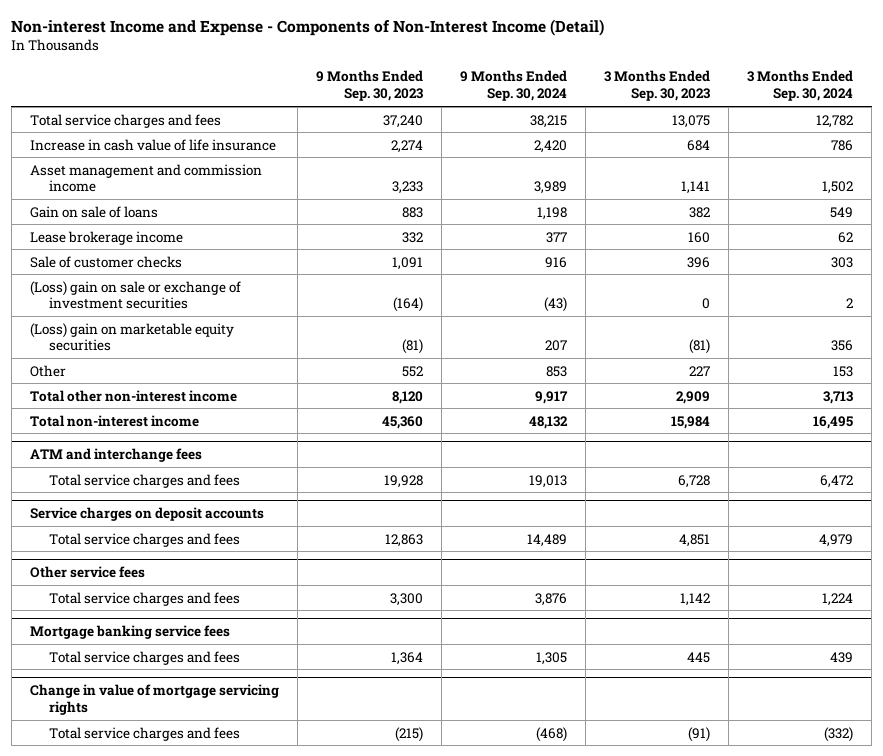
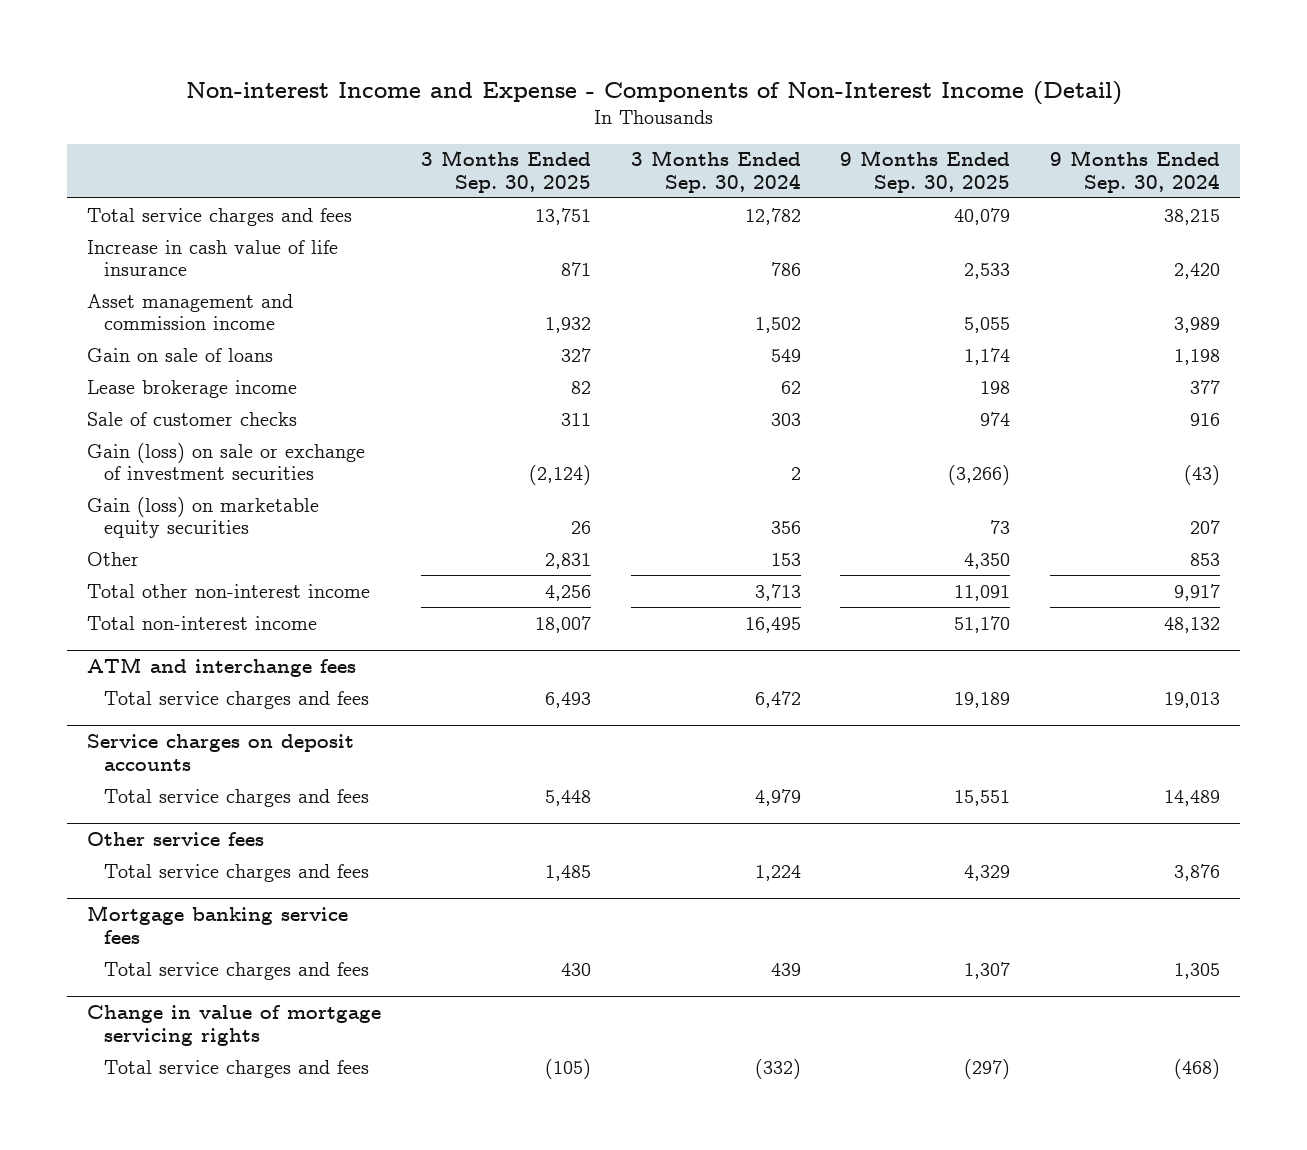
[315,70,423,102] 9 Months Ended Sep. 30, 2023 -> none
[604,70,711,102] 3 Months Ended Sep. 30, 2023 -> none
none -> [420,150,591,193] 3 Months Ended Sep. 30, 2025
none -> [840,150,1011,193] 9 Months Ended Sep. 30, 2025
[29,280,241,310] (Loss) gain on sale or exchange of investment securities -> [87,442,366,481] Gain (loss) on sale or exchange of investment securities
[29,322,234,352] (Loss) gain on marketable equity securities -> [87,496,320,539] Gain (loss) on marketable equity securities

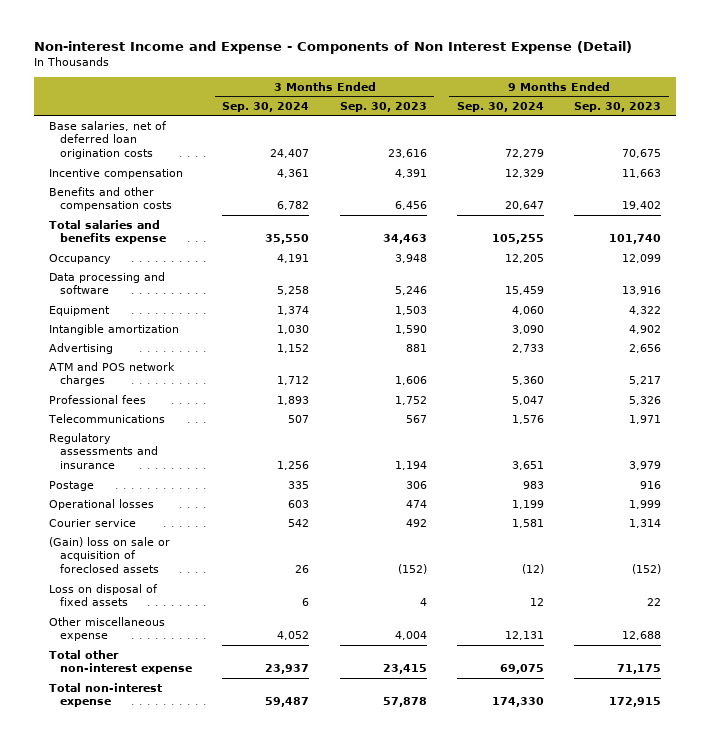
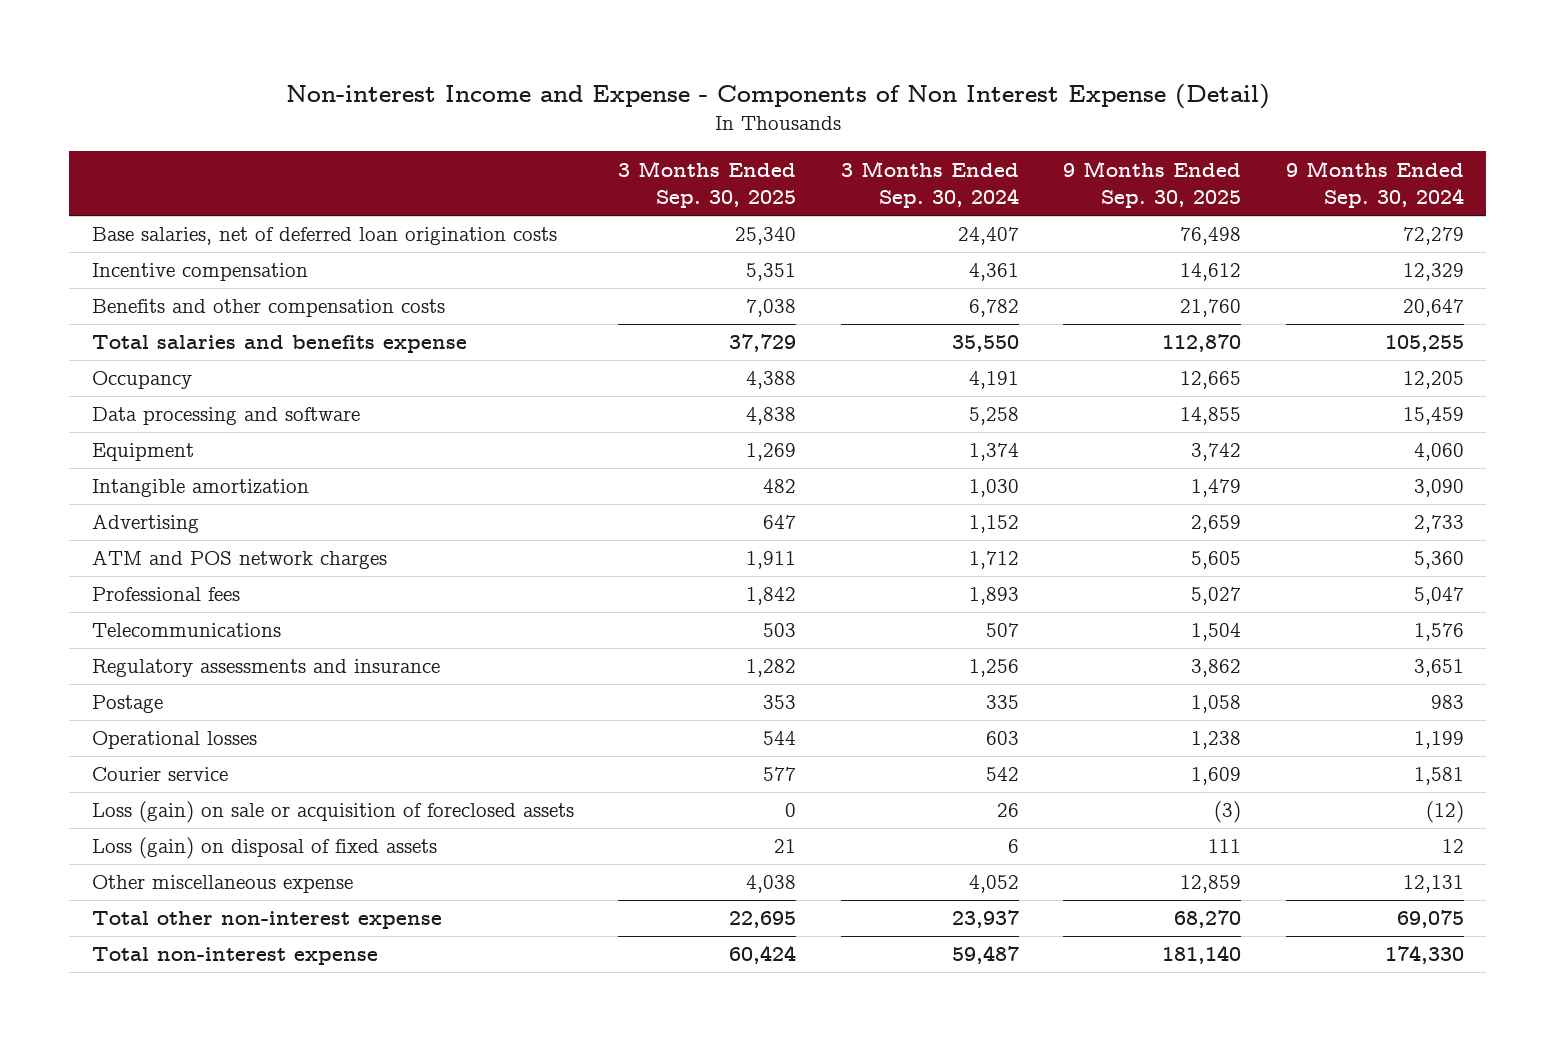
[339,101,427,112] Sep. 30, 2023 -> none
[574,101,662,112] Sep. 30, 2023 -> none
none -> [618,160,797,209] 3 Months Ended Sep. 30, 2025
none -> [1063,160,1242,209] 9 Months Ended Sep. 30, 2025
[49,536,171,574] (Gain) loss on sale or acquisition of foreclosed assets -> [91,801,574,824] Loss (gain) on sale or acquisition of foreclosed assets
[49,583,159,607] Loss on disposal of fixed assets -> [91,837,437,860] Loss (gain) on disposal of fixed assets

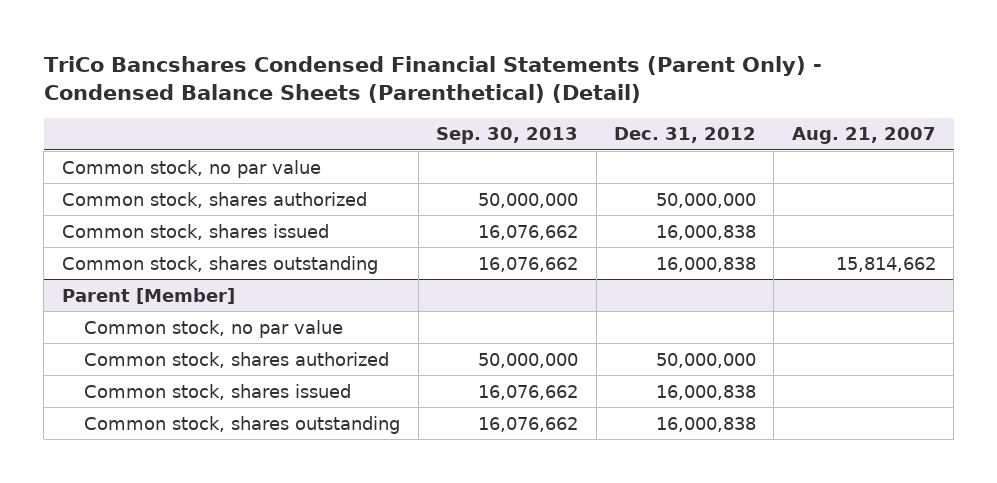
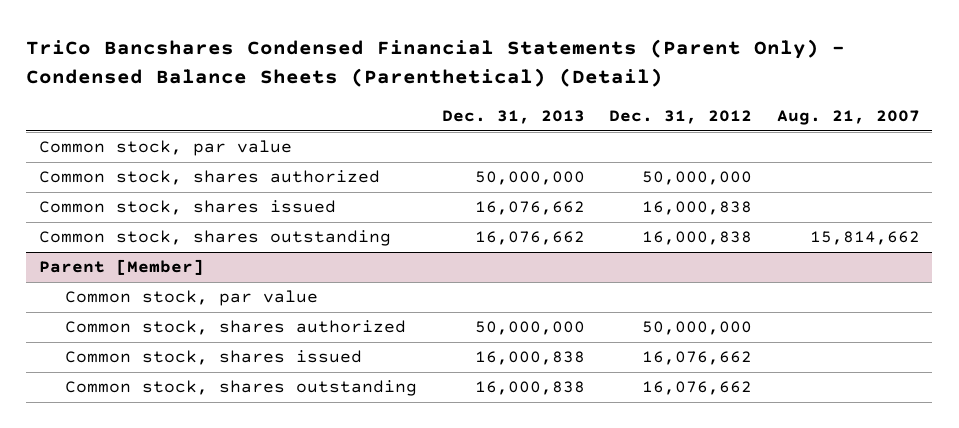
[436,127,579,145] Sep. 30, 2013 -> none
none -> [441,110,585,125] Dec. 31, 2013
[61,159,321,178] Common stock, no par value -> [38,140,292,157] Common stock, par value
[84,319,344,338] Common stock, no par value -> [65,290,319,307] Common stock, par value
[656,384,757,400] 16,000,838 -> [642,351,753,366] 16,076,662
[656,416,757,432] 16,000,838 -> [642,381,753,396] 16,076,662

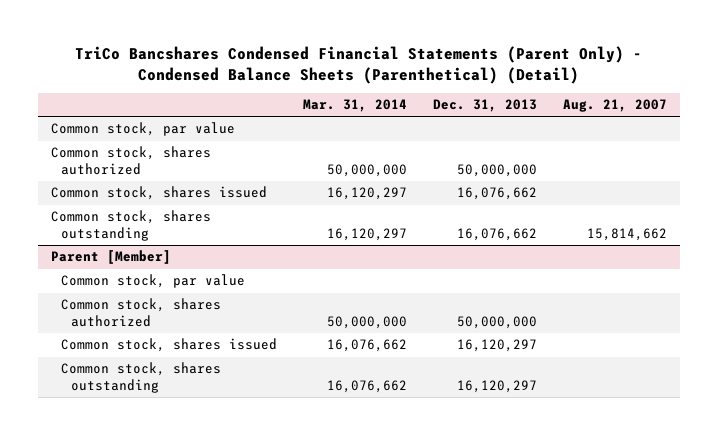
[609,110,753,125] Dec. 31, 2012 -> none
none -> [302,99,407,113] Mar. 31, 2014
[474,351,585,366] 16,000,838 -> [456,339,537,353] 16,120,297
[474,381,585,396] 16,000,838 -> [456,379,537,393] 16,120,297

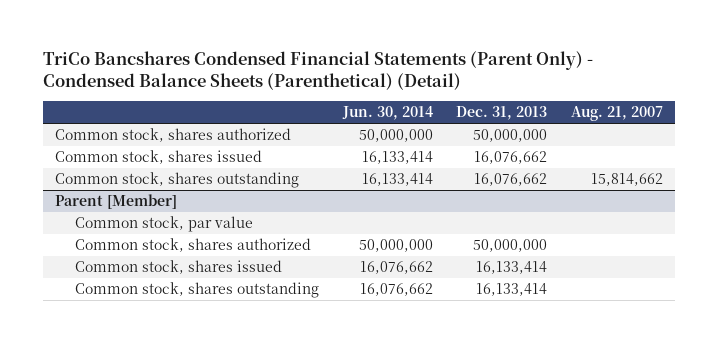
[302,99,407,113] Mar. 31, 2014 -> none
none -> [341,106,433,121] Jun. 30, 2014
[51,122,236,137] Common stock, par value -> none
[456,339,537,353] 16,120,297 -> [476,261,548,275] 16,133,414
[456,379,537,393] 16,120,297 -> [476,283,548,297] 16,133,414

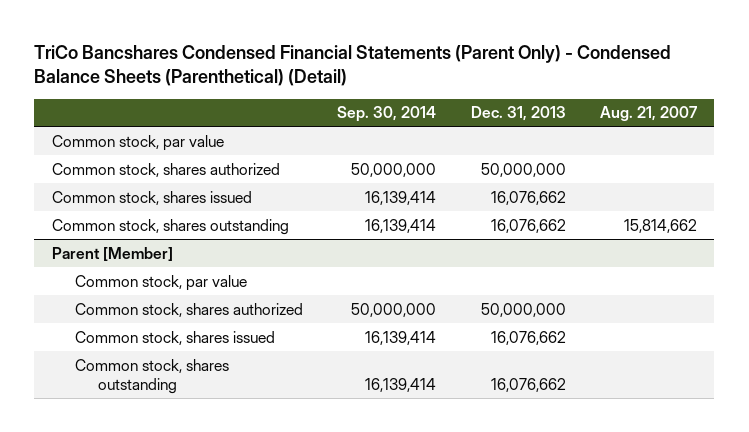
[341,106,433,121] Jun. 30, 2014 -> none
none -> [337,106,437,123] Sep. 30, 2014
none -> [51,134,224,151] Common stock, par value
[476,261,548,275] 16,133,414 -> [490,330,566,345] 16,076,662
[476,283,548,297] 16,133,414 -> [490,377,566,392] 16,076,662

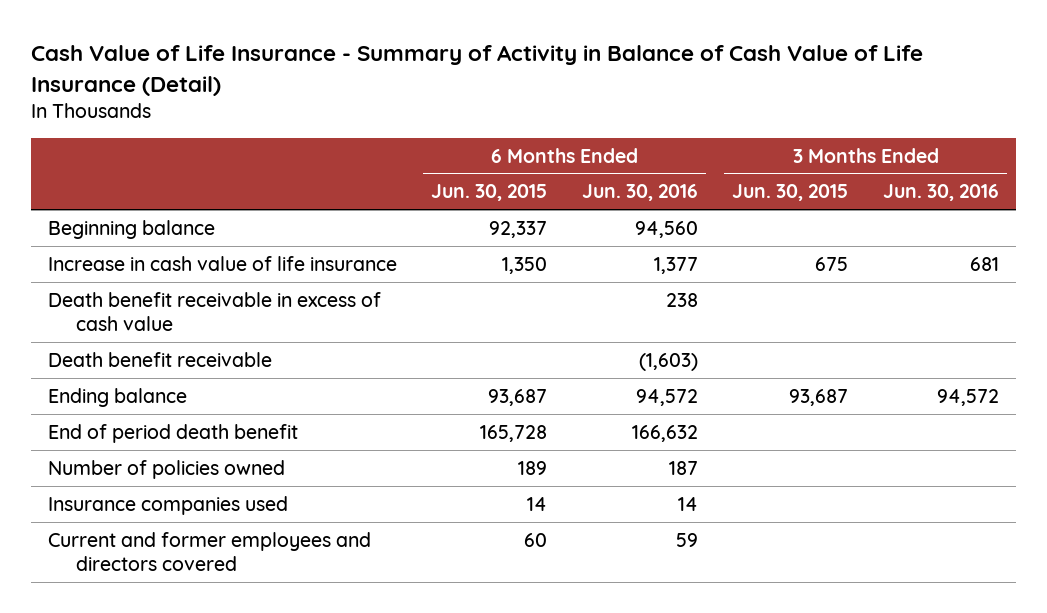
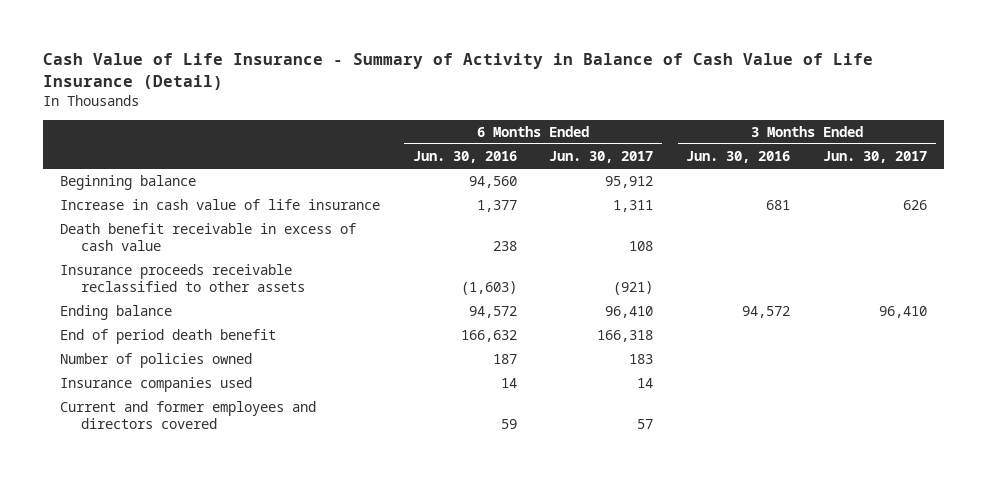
[431,184,548,202] Jun. 30, 2015 -> none
[732,184,849,202] Jun. 30, 2015 -> none
none -> [549,151,654,164] Jun. 30, 2017
none -> [823,151,928,164] Jun. 30, 2017
[47,351,272,367] Death benefit receivable -> [59,264,305,292] Insurance proceeds receivable reclassified to other assets

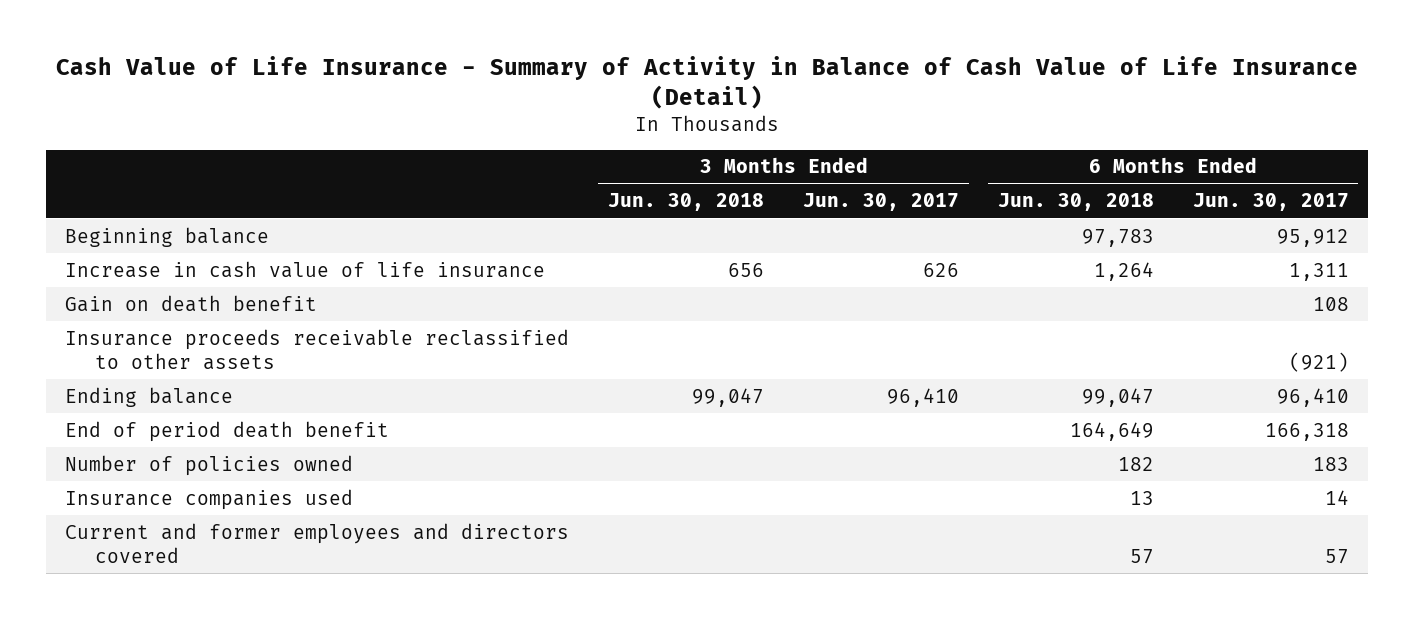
[412,151,517,164] Jun. 30, 2016 -> none
[686,151,791,164] Jun. 30, 2016 -> none
none -> [608,193,765,212] Jun. 30, 2018
none -> [997,193,1154,212] Jun. 30, 2018
[59,223,356,251] Death benefit receivable in excess of cash value -> none
none -> [65,294,318,312] Gain on death benefit

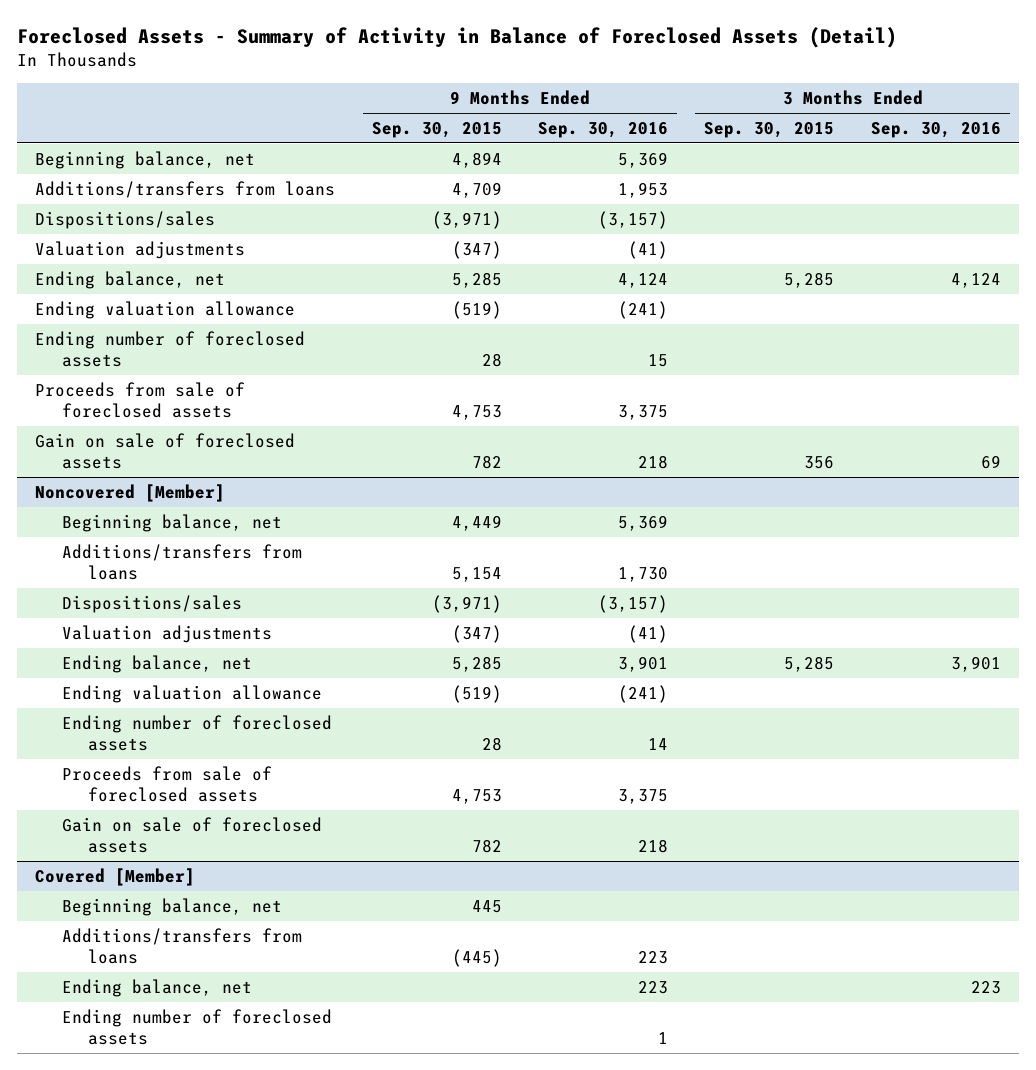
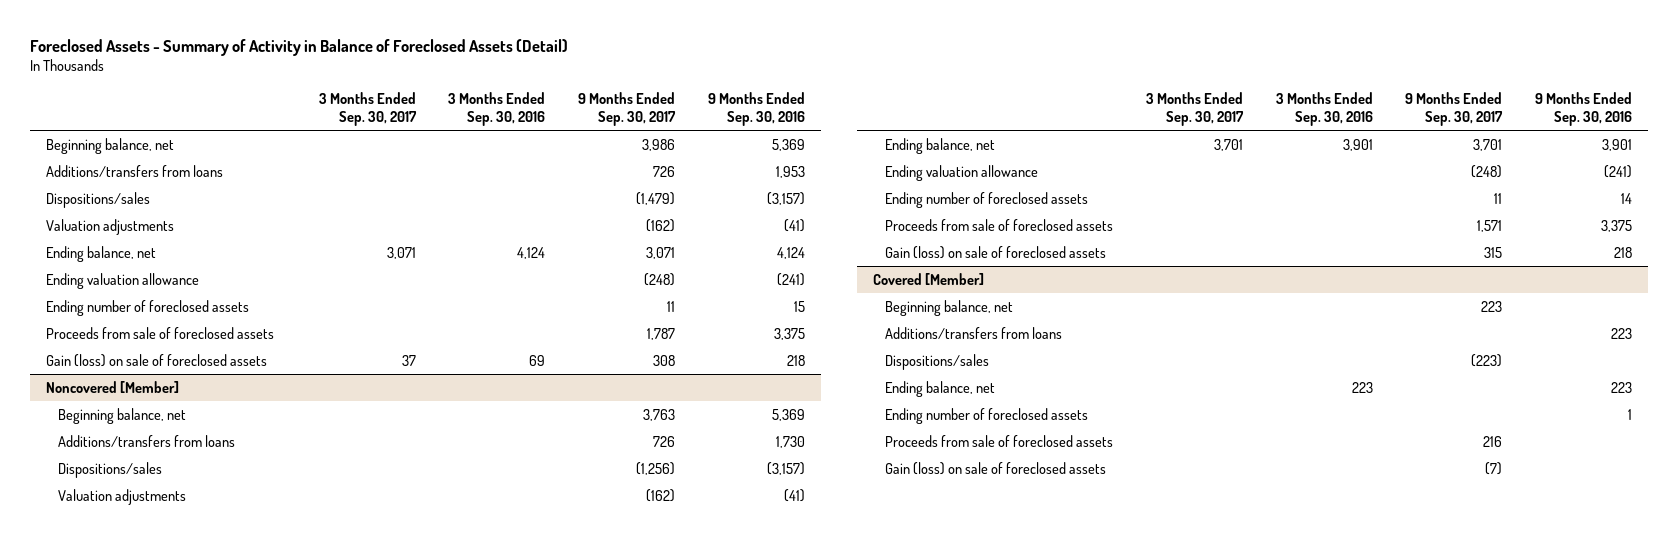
[371,121,502,138] Sep. 30, 2015 -> none
[704,121,835,138] Sep. 30, 2015 -> none
none -> [318,92,417,127] 3 Months Ended Sep. 30, 2017
none -> [577,92,676,127] 9 Months Ended Sep. 30, 2017
[35,432,296,470] Gain on sale of foreclosed assets -> [45,353,267,367] Gain (loss) on sale of foreclosed assets
[61,816,322,854] Gain on sale of foreclosed assets -> [885,245,1107,259] Gain (loss) on sale of foreclosed assets
none -> [885,353,990,370] Dispositions/sales
none -> [885,434,1114,447] Proceeds from sale of foreclosed assets
none -> [885,461,1107,475] Gain (loss) on sale of foreclosed assets

